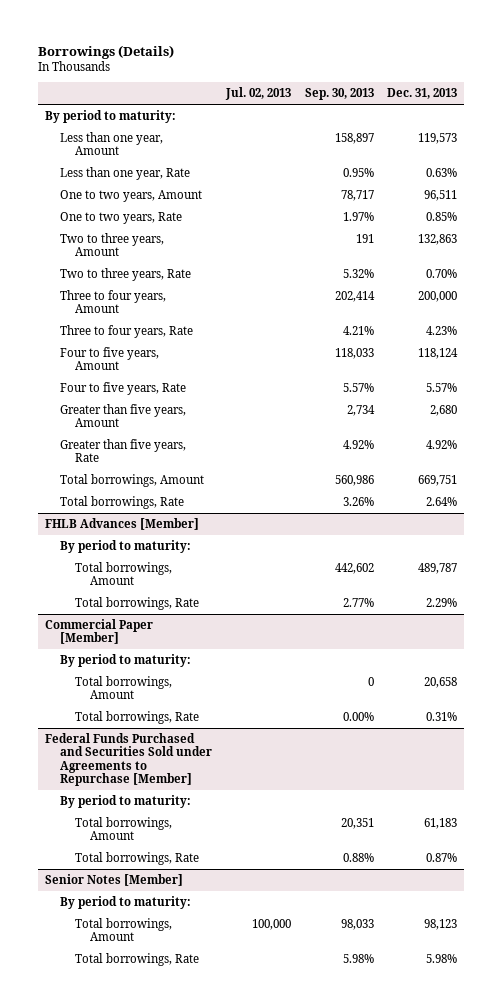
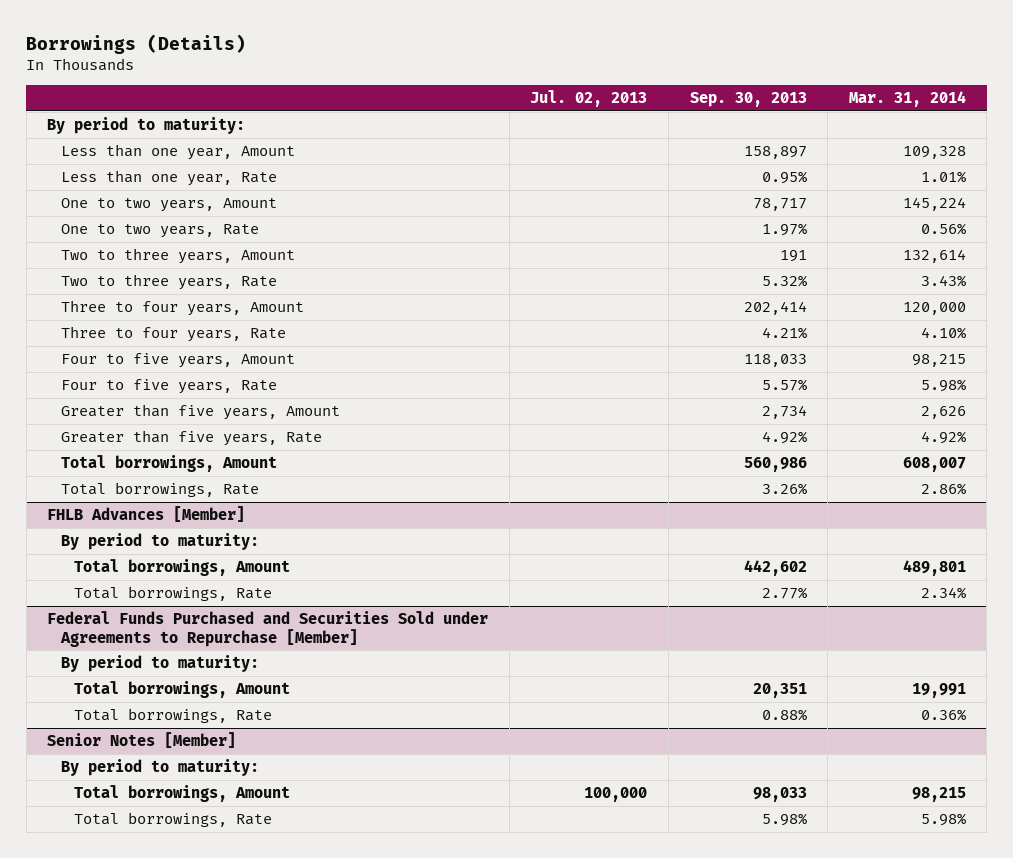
[387,88,458,100] Dec. 31, 2013 -> none
none -> [848,91,966,108] Mar. 31, 2014
[44,619,153,645] Commercial Paper [Member] -> none
[60,654,192,668] By period to maturity: -> none
[75,676,173,700] Total borrowings, Amount -> none
[75,711,200,725] Total borrowings, Rate -> none

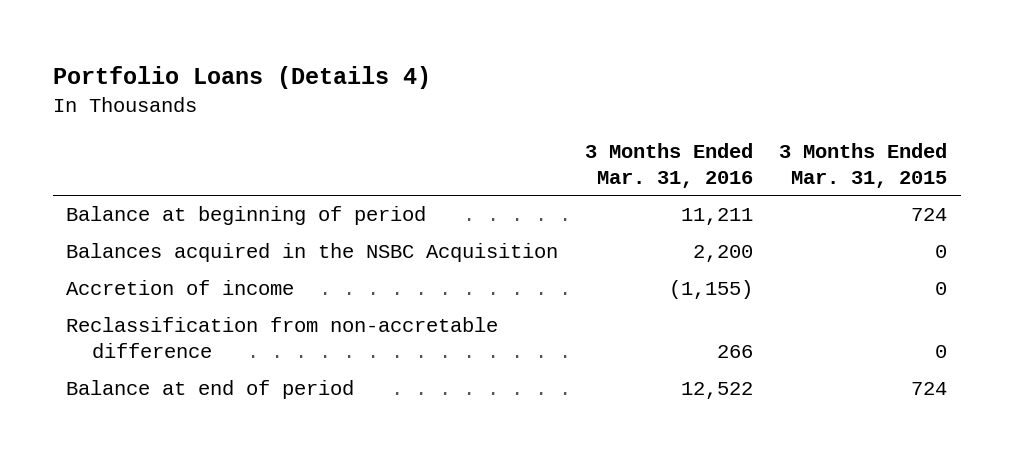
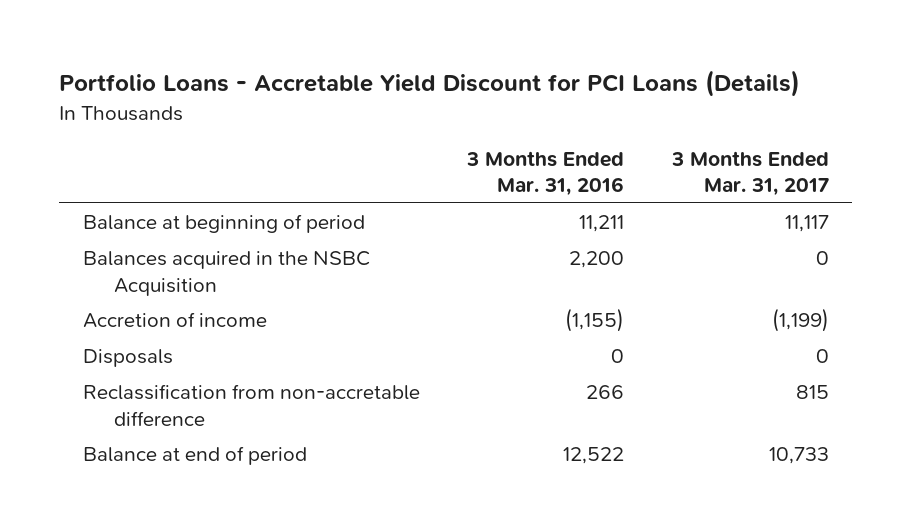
[52,66,431,90] Portfolio Loans (Details 4) -> [58,70,800,98] Portfolio Loans - Accretable Yield Discount for PCI Loans (Details)
[779,142,948,188] 3 Months Ended Mar. 31, 2015 -> none
none -> [670,150,829,197] 3 Months Ended Mar. 31, 2017
none -> [82,349,173,368] Disposals

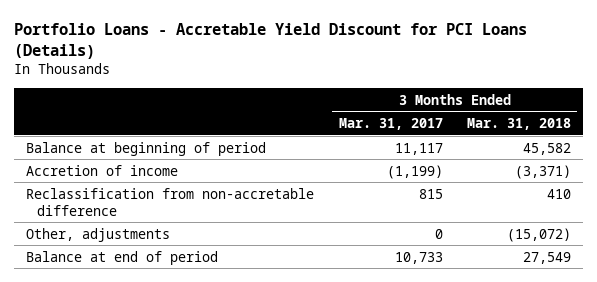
[466,150,625,197] 3 Months Ended Mar. 31, 2016 -> none
none -> [466,118,571,131] Mar. 31, 2018
[82,251,370,296] Balances acquired in the NSBC Acquisition -> none
[82,349,173,368] Disposals -> none
none -> [26,227,171,242] Other, adjustments

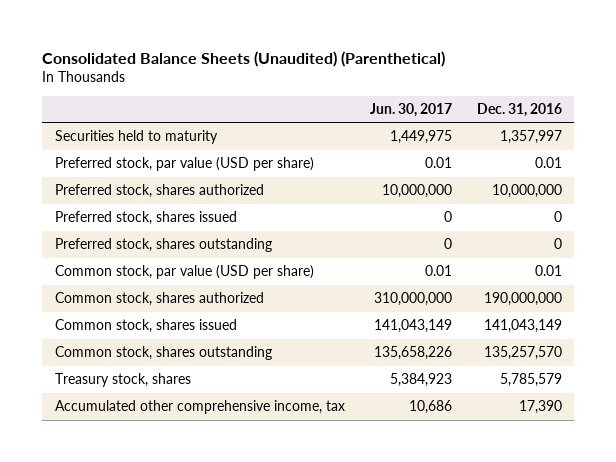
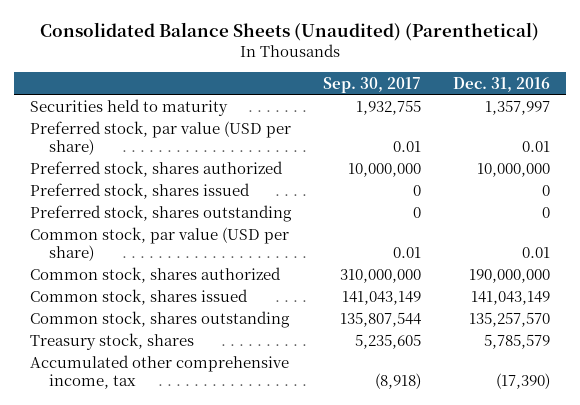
[369,102,452,117] Jun. 30, 2017 -> none
none -> [323,76,422,93] Sep. 30, 2017
[518,400,562,415] 17,390 -> [496,372,551,389] (17,390)

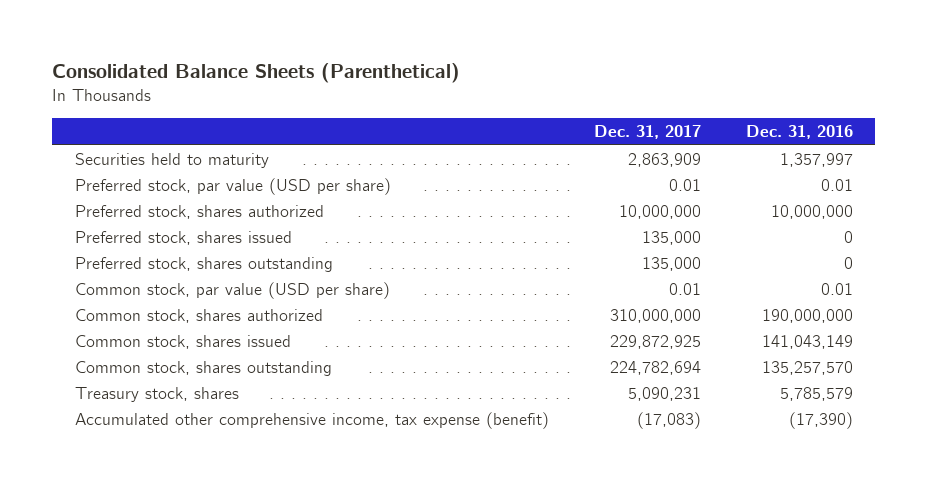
[40,22,540,42] Consolidated Balance Sheets (Unaudited) (Parenthetical) -> [51,63,460,84] Consolidated Balance Sheets (Parenthetical)
[323,76,422,93] Sep. 30, 2017 -> none
none -> [593,125,701,140] Dec. 31, 2017
[30,354,290,389] Accumulated other comprehensive income, tax -> [74,412,549,430] Accumulated other comprehensive income, tax expense (benefit)

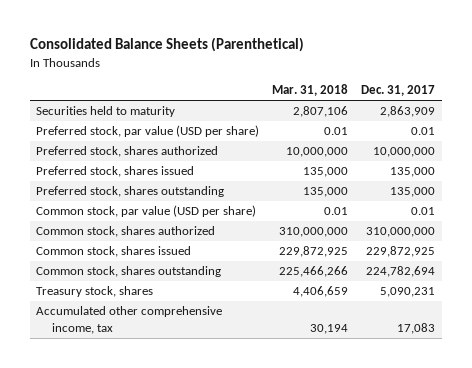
[745,125,853,140] Dec. 31, 2016 -> none
none -> [272,83,349,96] Mar. 31, 2018
[74,412,549,430] Accumulated other comprehensive income, tax expense (benefit) -> [36,306,223,334] Accumulated other comprehensive income, tax
[636,412,701,430] (17,083) -> [397,322,436,334] 17,083

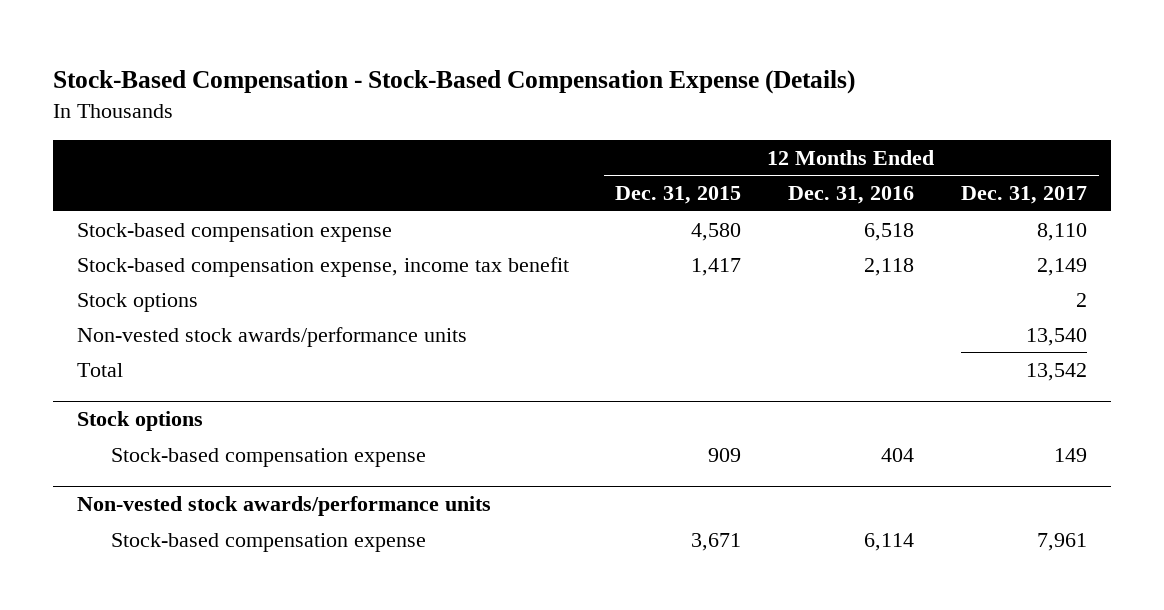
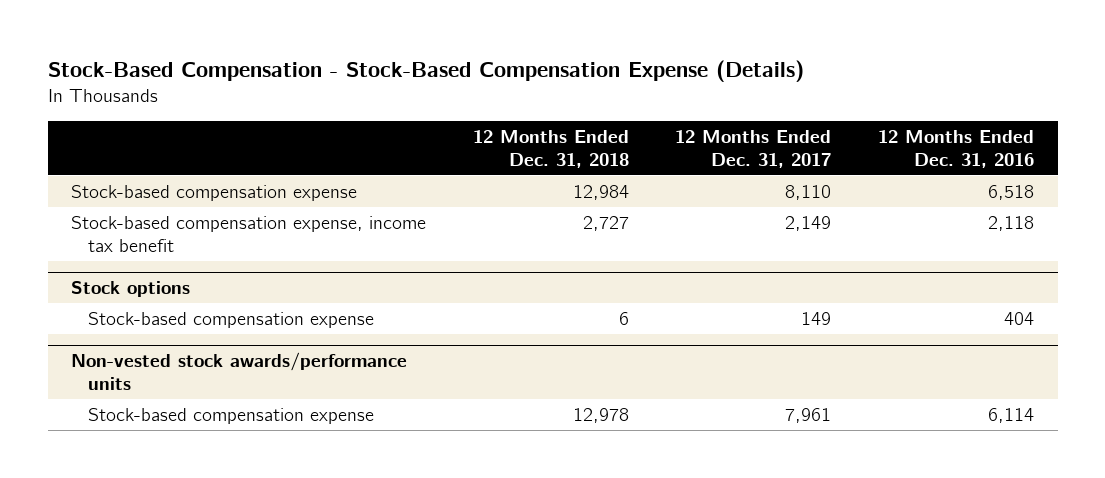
[615,186,742,205] Dec. 31, 2015 -> none
none -> [472,129,629,169] 12 Months Ended Dec. 31, 2018
[76,292,198,312] Stock options -> none
[76,326,467,347] Non-vested stock awards/performance units -> none
[76,362,123,377] Total -> none

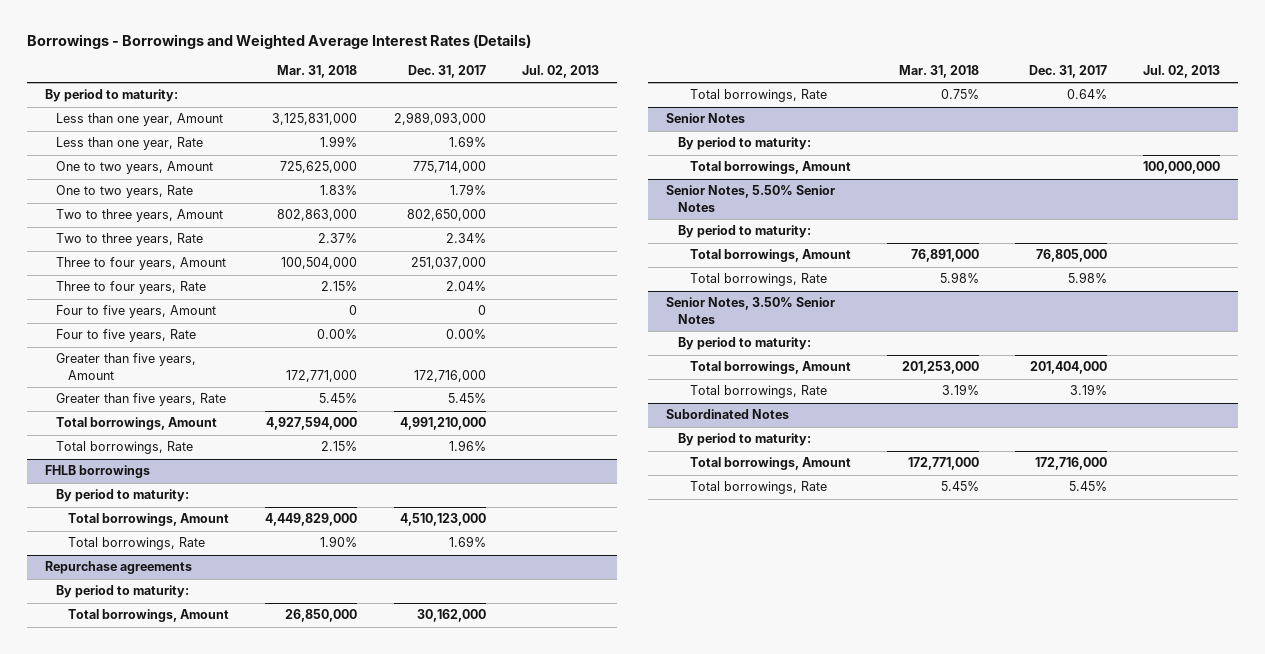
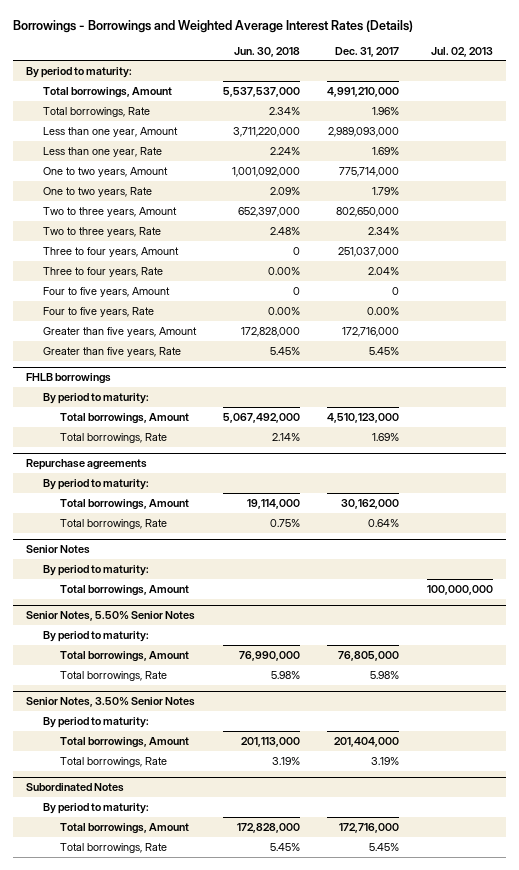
[277,65,358,79] Mar. 31, 2018 -> none
none -> [234,46,301,57] Jun. 30, 2018
[56,417,218,431] Total borrowings, Amount -> [43,86,173,98] Total borrowings, Amount
[56,441,194,455] Total borrowings, Rate -> [43,106,151,117] Total borrowings, Rate

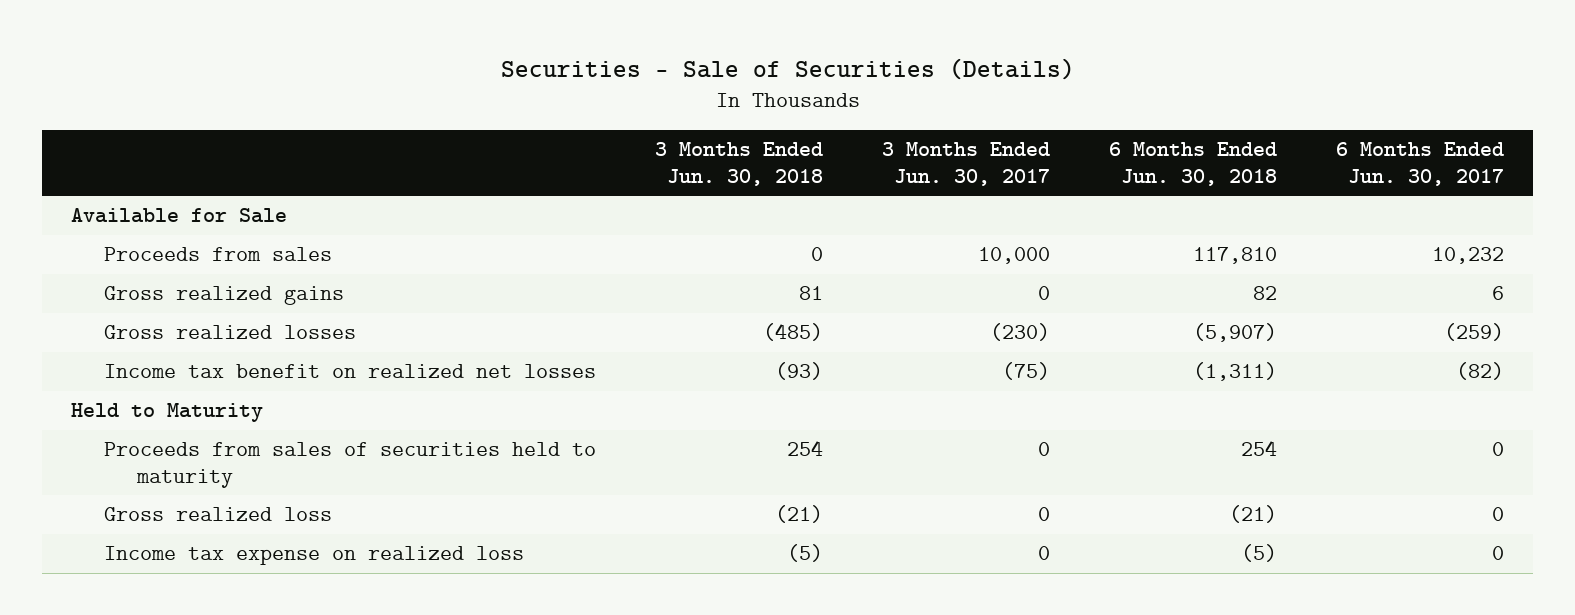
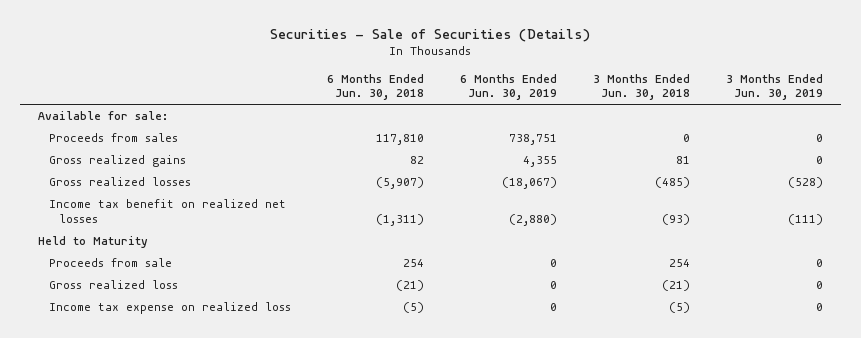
[882,142,1051,186] 3 Months Ended Jun. 30, 2017 -> none
[1335,142,1504,186] 6 Months Ended Jun. 30, 2017 -> none
none -> [459,73,557,101] 6 Months Ended Jun. 30, 2019
none -> [725,73,823,101] 3 Months Ended Jun. 30, 2019
[71,208,288,224] Available for Sale -> [37,111,168,121] Available for sale:
[104,442,597,488] Proceeds from sales of securities held to maturity -> [48,258,172,268] Proceeds from sale

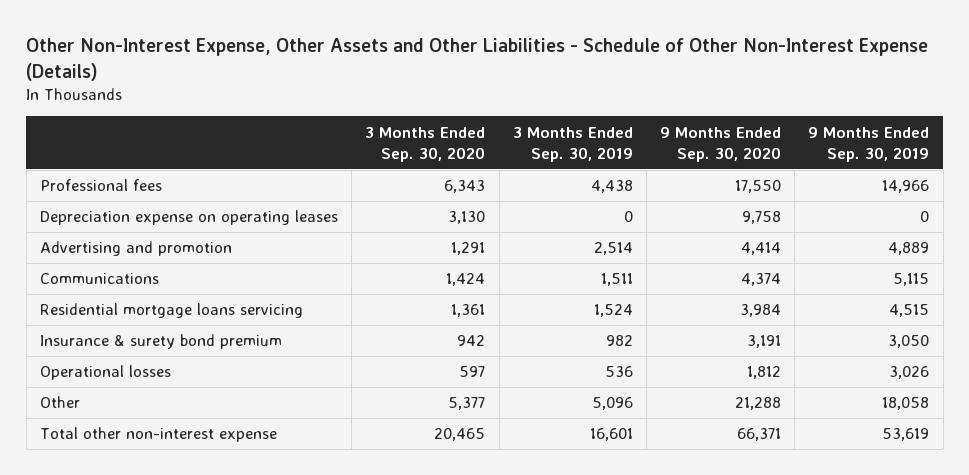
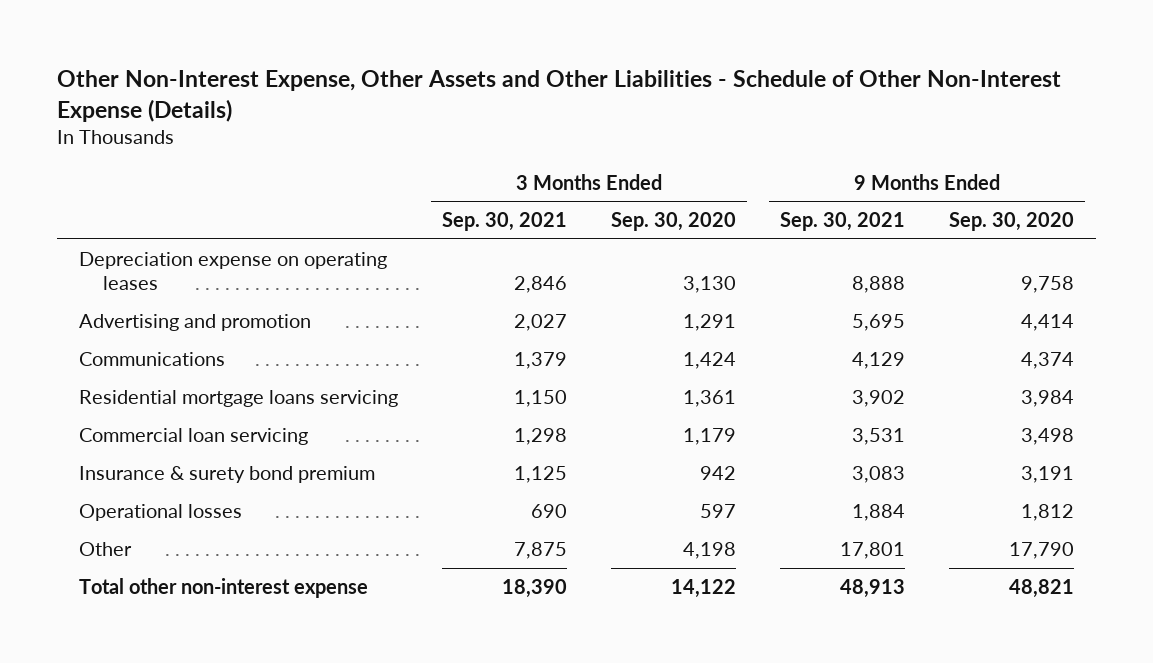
[512,126,633,162] 3 Months Ended Sep. 30, 2019 -> none
[808,126,930,162] 9 Months Ended Sep. 30, 2019 -> none
none -> [442,212,568,232] Sep. 30, 2021
none -> [779,212,905,232] Sep. 30, 2021
[40,179,163,192] Professional fees -> none
none -> [79,427,309,445] Commercial loan servicing
[448,397,486,411] 5,377 -> [682,541,736,559] 4,198
[735,397,782,411] 21,288 -> [1008,541,1074,559] 17,790
[434,428,486,442] 20,465 -> [670,578,736,598] 14,122
[737,428,782,442] 66,371 -> [1008,578,1074,598] 48,821

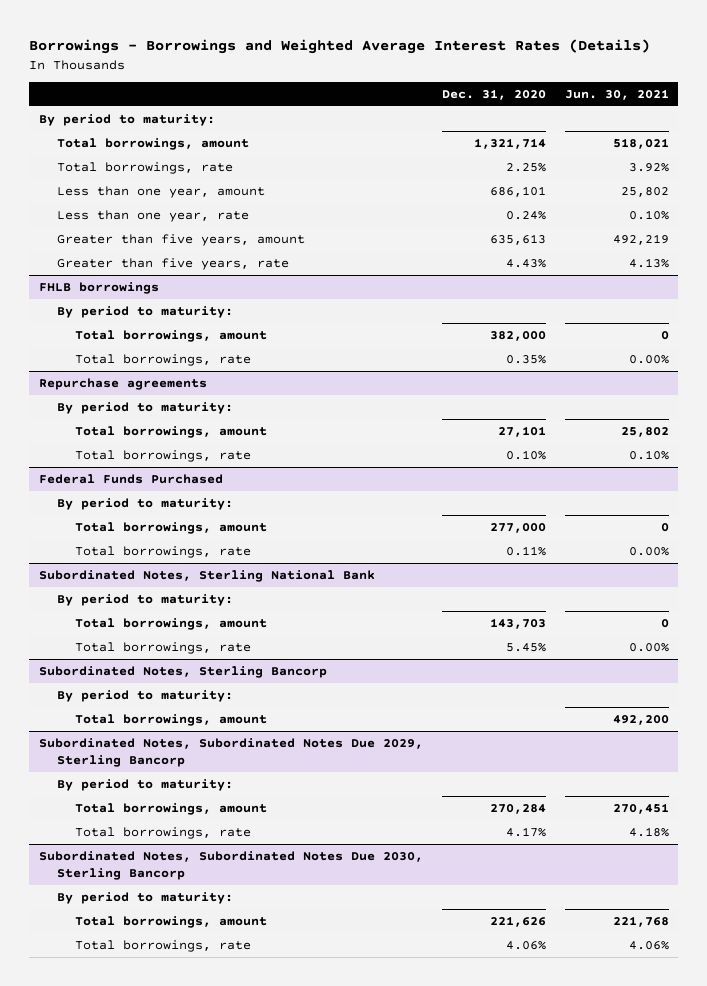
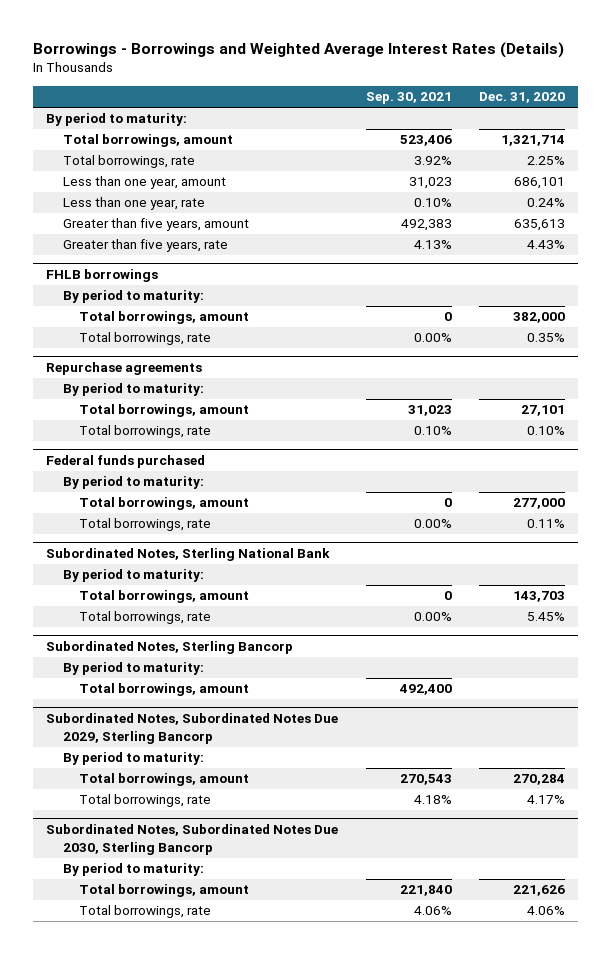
[564,89,669,101] Jun. 30, 2021 -> none
none -> [365,92,452,105] Sep. 30, 2021
[38,473,223,484] Federal Funds Purchased -> [46,455,206,469] Federal funds purchased

